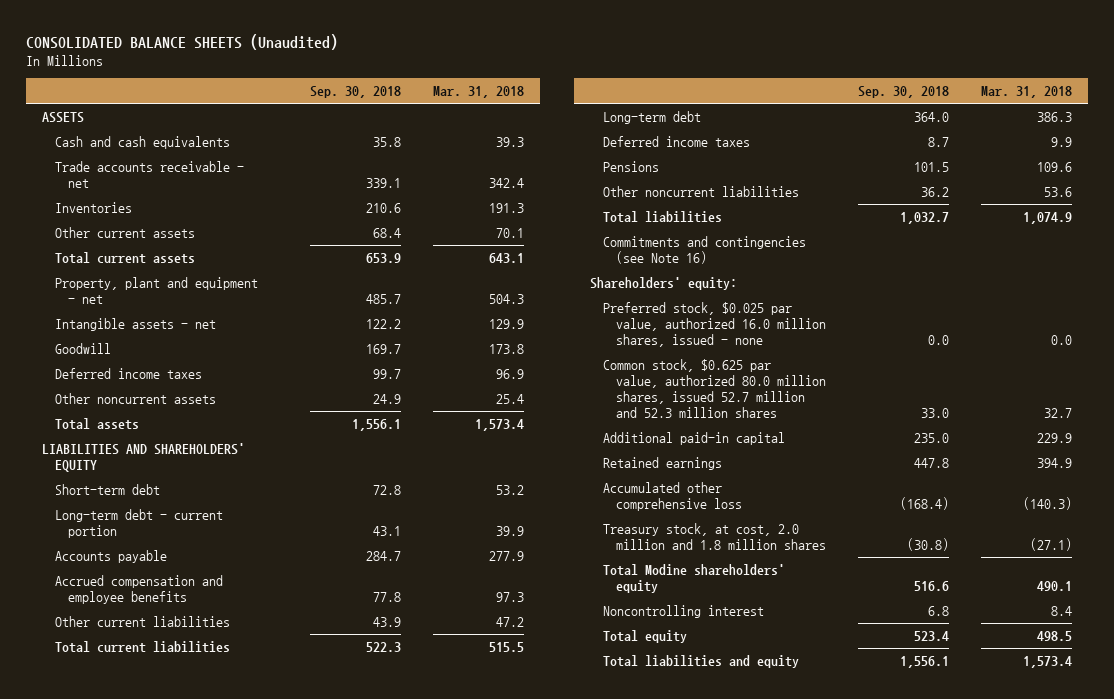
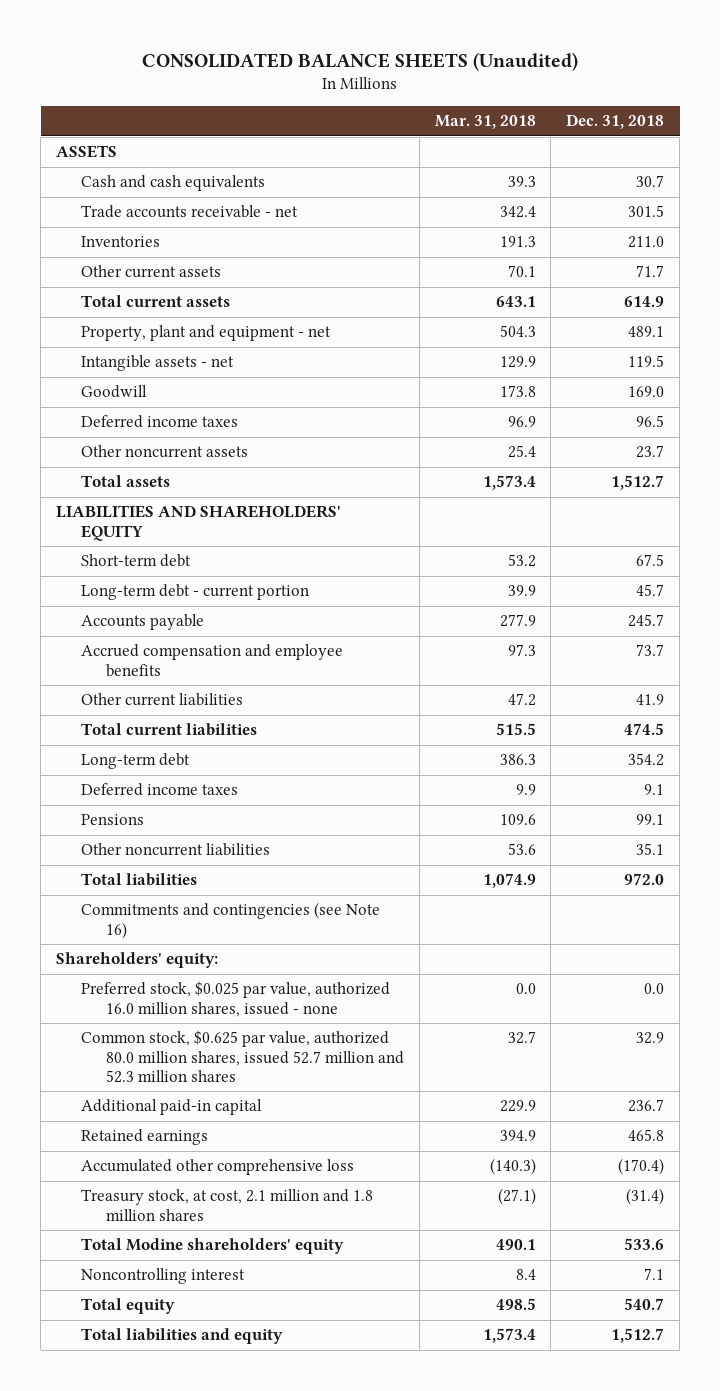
[310,86,402,99] Sep. 30, 2018 -> none
none -> [566,114,665,130] Dec. 31, 2018
[603,522,827,550] Treasury stock, at cost, 2.0 million and 1.8 million shares -> [80,1189,373,1221] Treasury stock, at cost, 2.1 million and 1.8 million shares

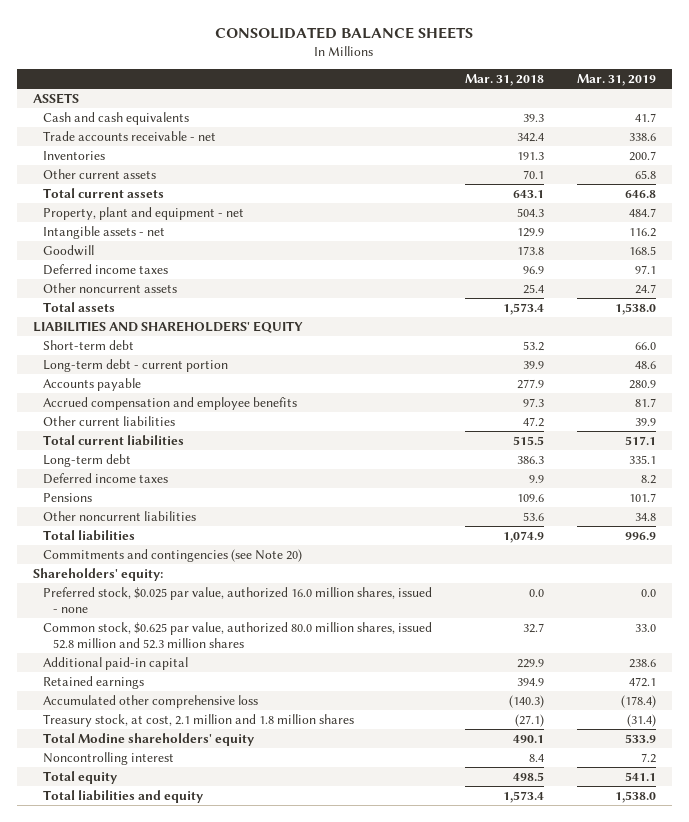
[142,51,579,71] CONSOLIDATED BALANCE SHEETS (Unaudited) -> [215,26,474,39] CONSOLIDATED BALANCE SHEETS
[566,114,665,130] Dec. 31, 2018 -> none
none -> [576,73,656,86] Mar. 31, 2019
[80,902,380,939] Commitments and contingencies (see Note 16) -> [42,548,302,562] Commitments and contingencies (see Note 20)
[80,1030,405,1083] Common stock, $0.625 par value, authorized 80.0 million shares, issued 52.7 million and 52.3 million shares -> [42,621,432,649] Common stock, $0.625 par value, authorized 80.0 million shares, issued 52.8 million and 52.3 million shares

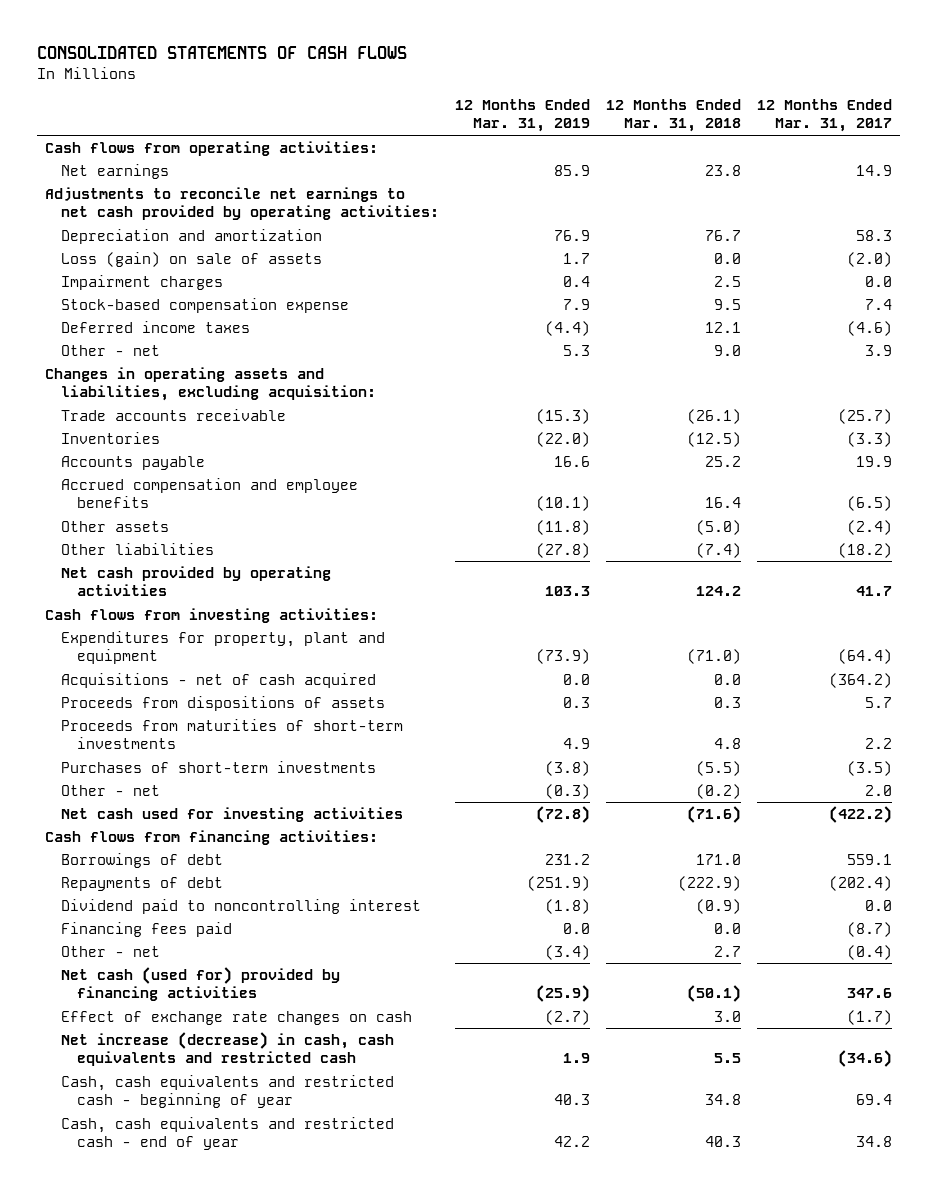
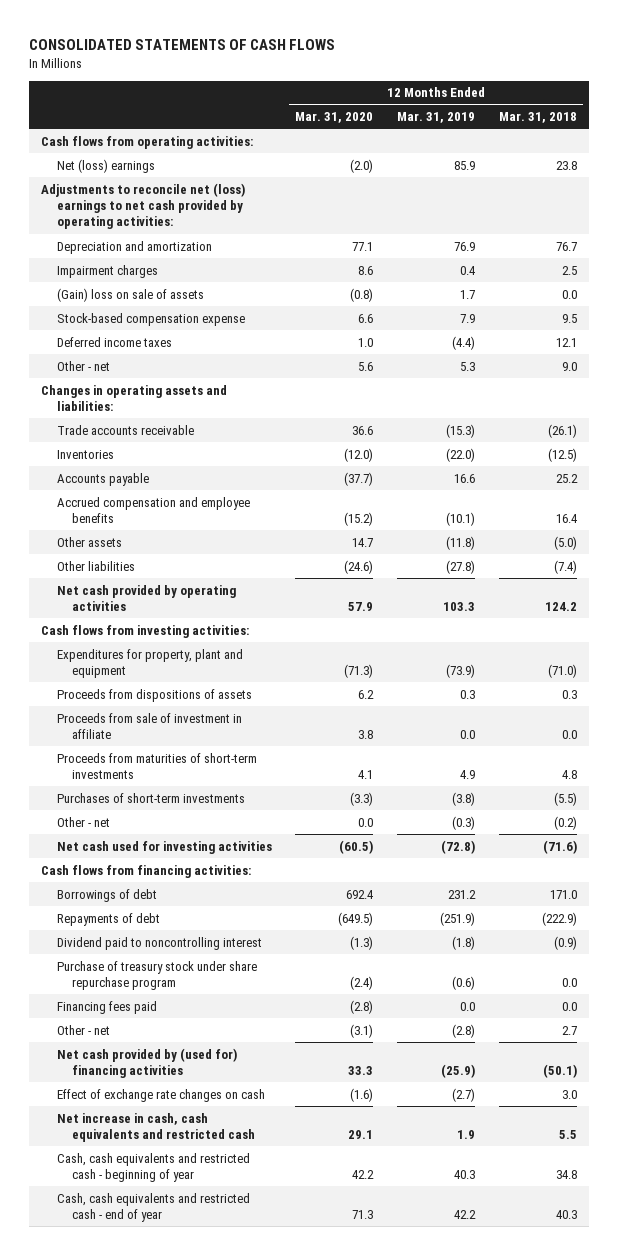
[756,98,892,133] 12 Months Ended Mar. 31, 2017 -> none
none -> [295,112,374,124] Mar. 31, 2020
[60,163,169,179] Net earnings -> [56,158,155,173] Net (loss) earnings
[44,186,439,221] Adjustments to reconcile net earnings to net cash provided by operating activities: -> [41,182,246,230] Adjustments to reconcile net (loss) earnings to net cash provided by operating activities:
[60,251,322,267] Loss (gain) on sale of assets -> none
none -> [56,287,204,302] (Gain) loss on sale of assets
[44,366,376,402] Changes in operating assets and liabilities, excluding acquisition: -> [41,384,228,411] Changes in operating assets and liabilities:
[60,672,376,688] Acquisitions - net of cash acquired -> none
none -> [56,712,242,739] Proceeds from sale of investment in affiliate
none -> [56,960,257,990] Purchase of treasury stock under share repurchase program
[544,944,590,960] (3.4) -> [452,1023,476,1038] (2.8)
[60,966,340,1002] Net cash (used for) provided by financing activities -> [56,1047,237,1078] Net cash provided by (used for) financing activities
[60,1031,394,1067] Net increase (decrease) in cash, cash equivalents and restricted cash -> [56,1112,256,1142] Net increase in cash, cash equivalents and restricted cash

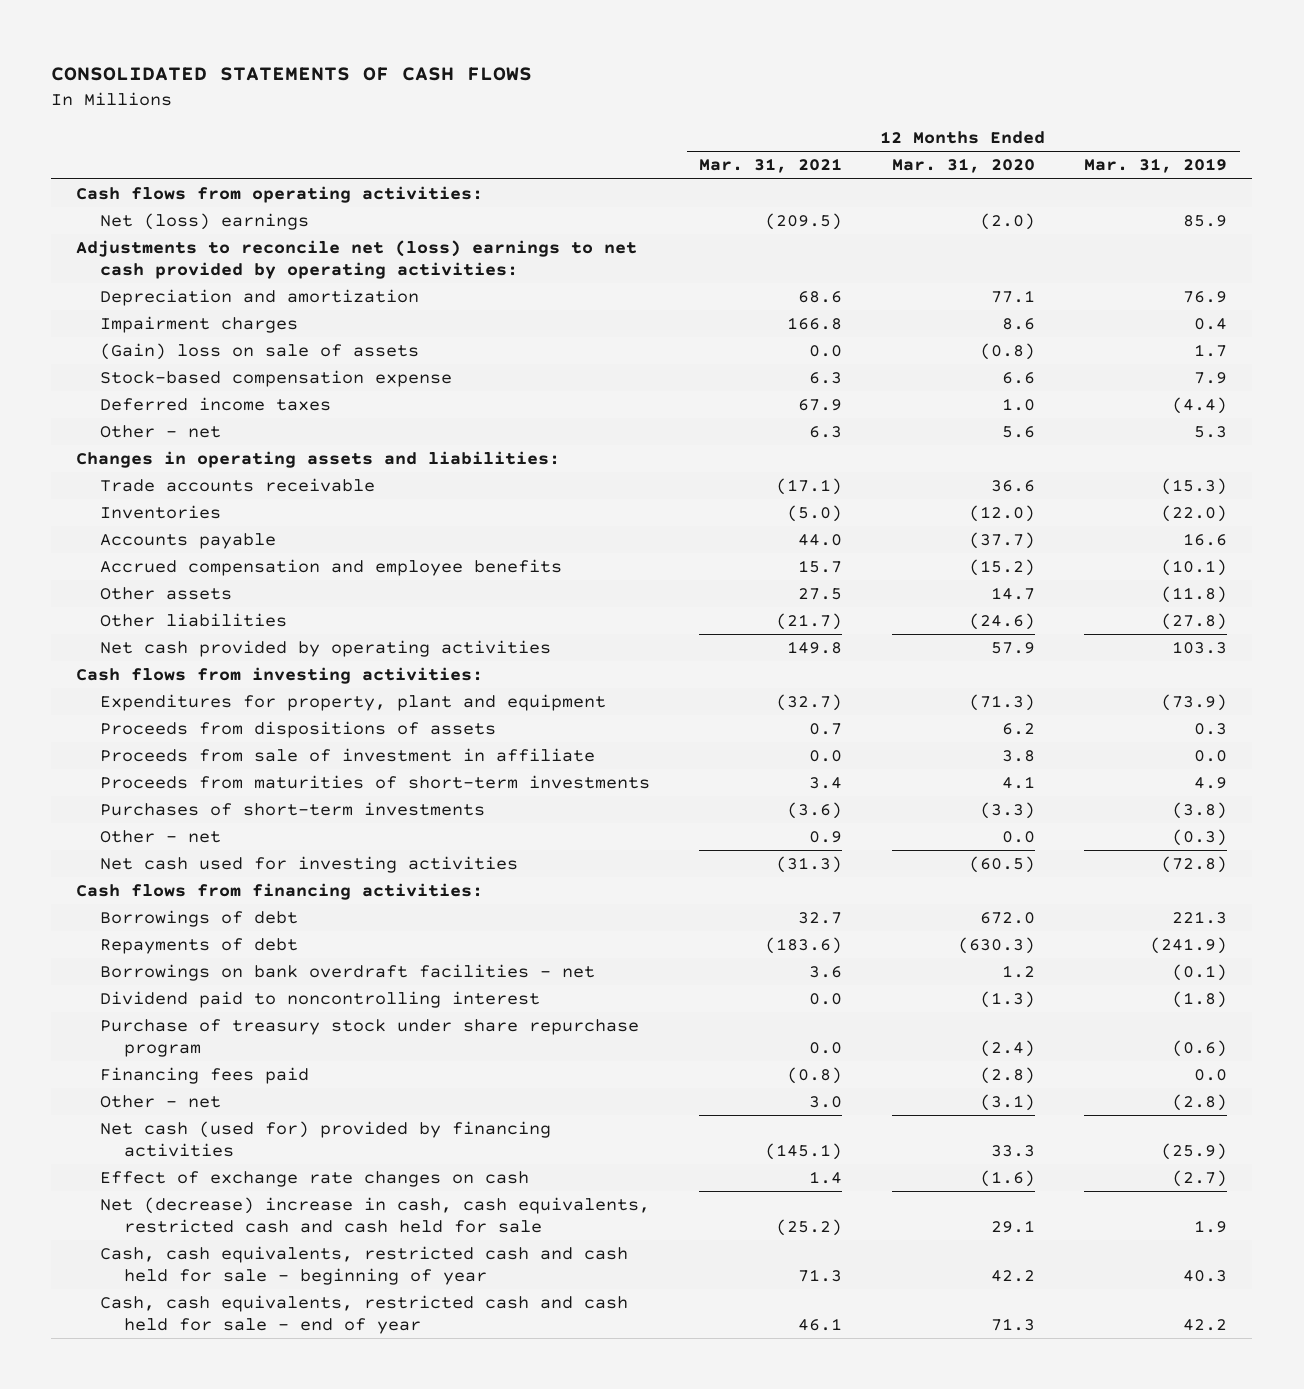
[498,112,577,124] Mar. 31, 2018 -> none
none -> [699,158,843,174] Mar. 31, 2021
[346,889,375,899] 692.4 -> [979,912,1035,925] 672.0
[448,889,477,899] 231.2 -> [1172,911,1228,925] 221.3
[338,911,374,926] (649.5) -> [957,937,1035,955] (630.3)
[440,911,476,926] (251.9) -> [1150,937,1228,955] (241.9)
none -> [99,964,595,982] Borrowings on bank overdraft facilities - net
[56,1047,237,1078] Net cash provided by (used for) financing activities -> [99,1121,551,1157] Net cash (used for) provided by financing activities
[56,1112,256,1142] Net increase in cash, cash equivalents and restricted cash -> [99,1197,650,1233] Net (decrease) increase in cash, cash equivalents, restricted cash and cash held for sale
[56,1152,250,1182] Cash, cash equivalents and restricted cash - beginning of year -> [99,1246,628,1285] Cash, cash equivalents, restricted cash and cash held for sale - beginning of year
[56,1192,250,1222] Cash, cash equivalents and restricted cash - end of year -> [99,1295,628,1334] Cash, cash equivalents, restricted cash and cash held for sale - end of year

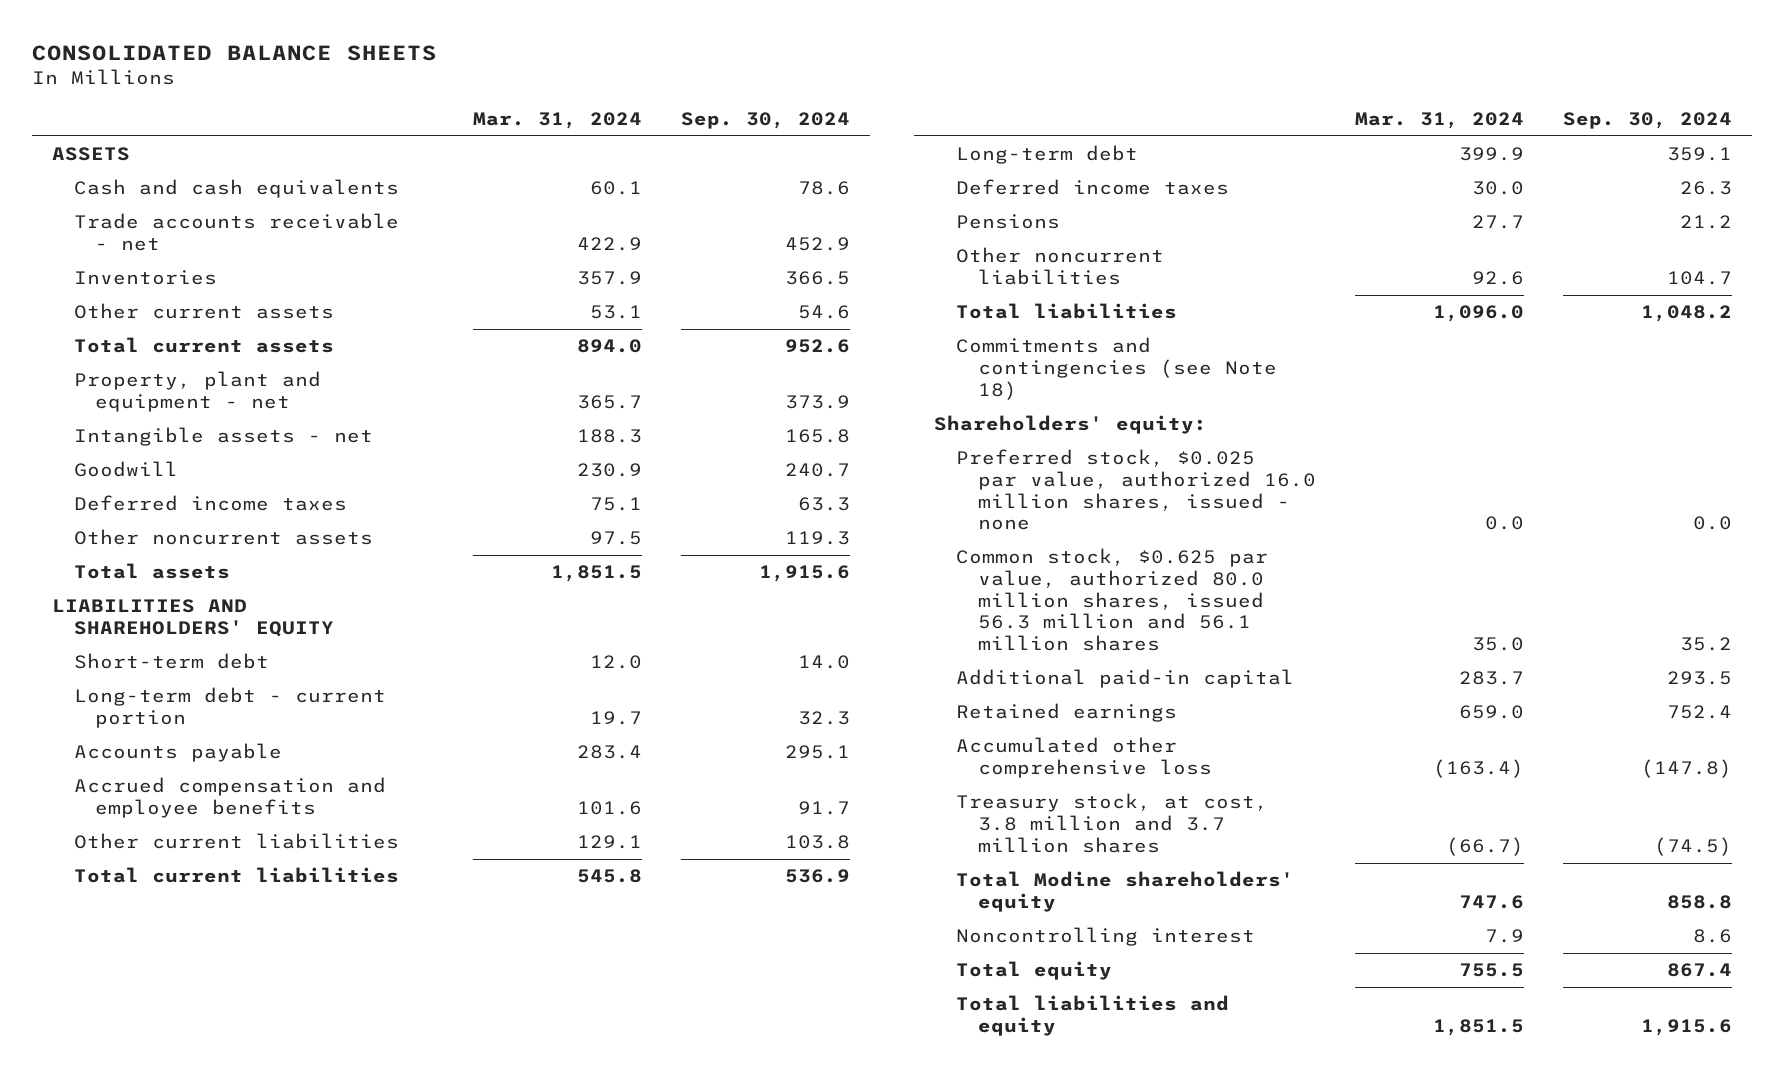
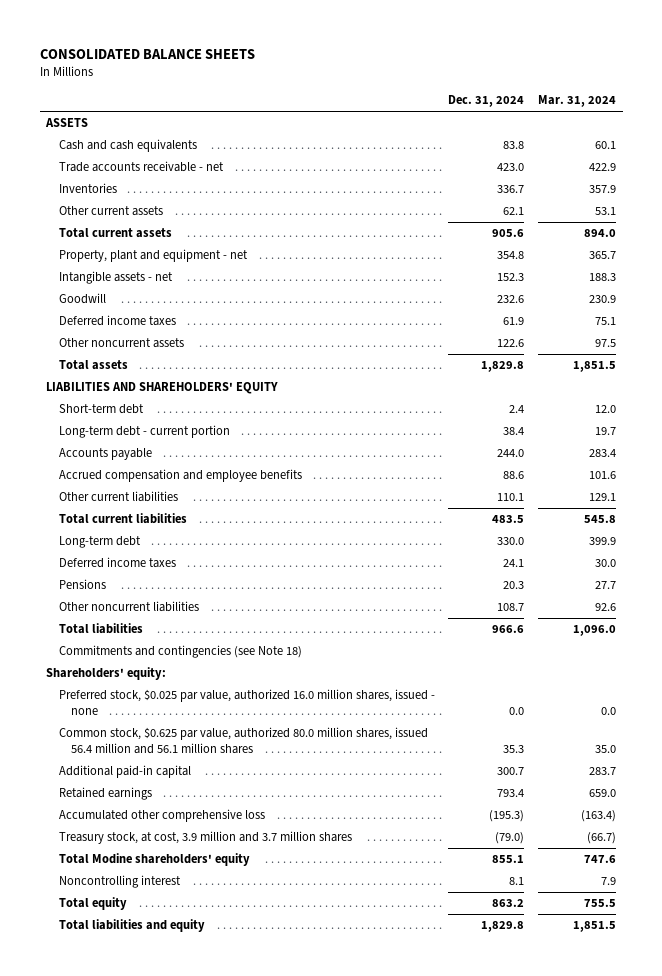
[681,111,851,129] Sep. 30, 2024 -> none
none -> [448,95,525,108] Dec. 31, 2024
[955,548,1268,652] Common stock, $0.625 par value, authorized 80.0 million shares, issued 56.3 million and 56.1 million shares -> [58,727,428,754] Common stock, $0.625 par value, authorized 80.0 million shares, issued 56.4 million and 56.1 million shares
[955,793,1268,853] Treasury stock, at cost, 3.8 million and 3.7 million shares -> [58,831,352,845] Treasury stock, at cost, 3.9 million and 3.7 million shares

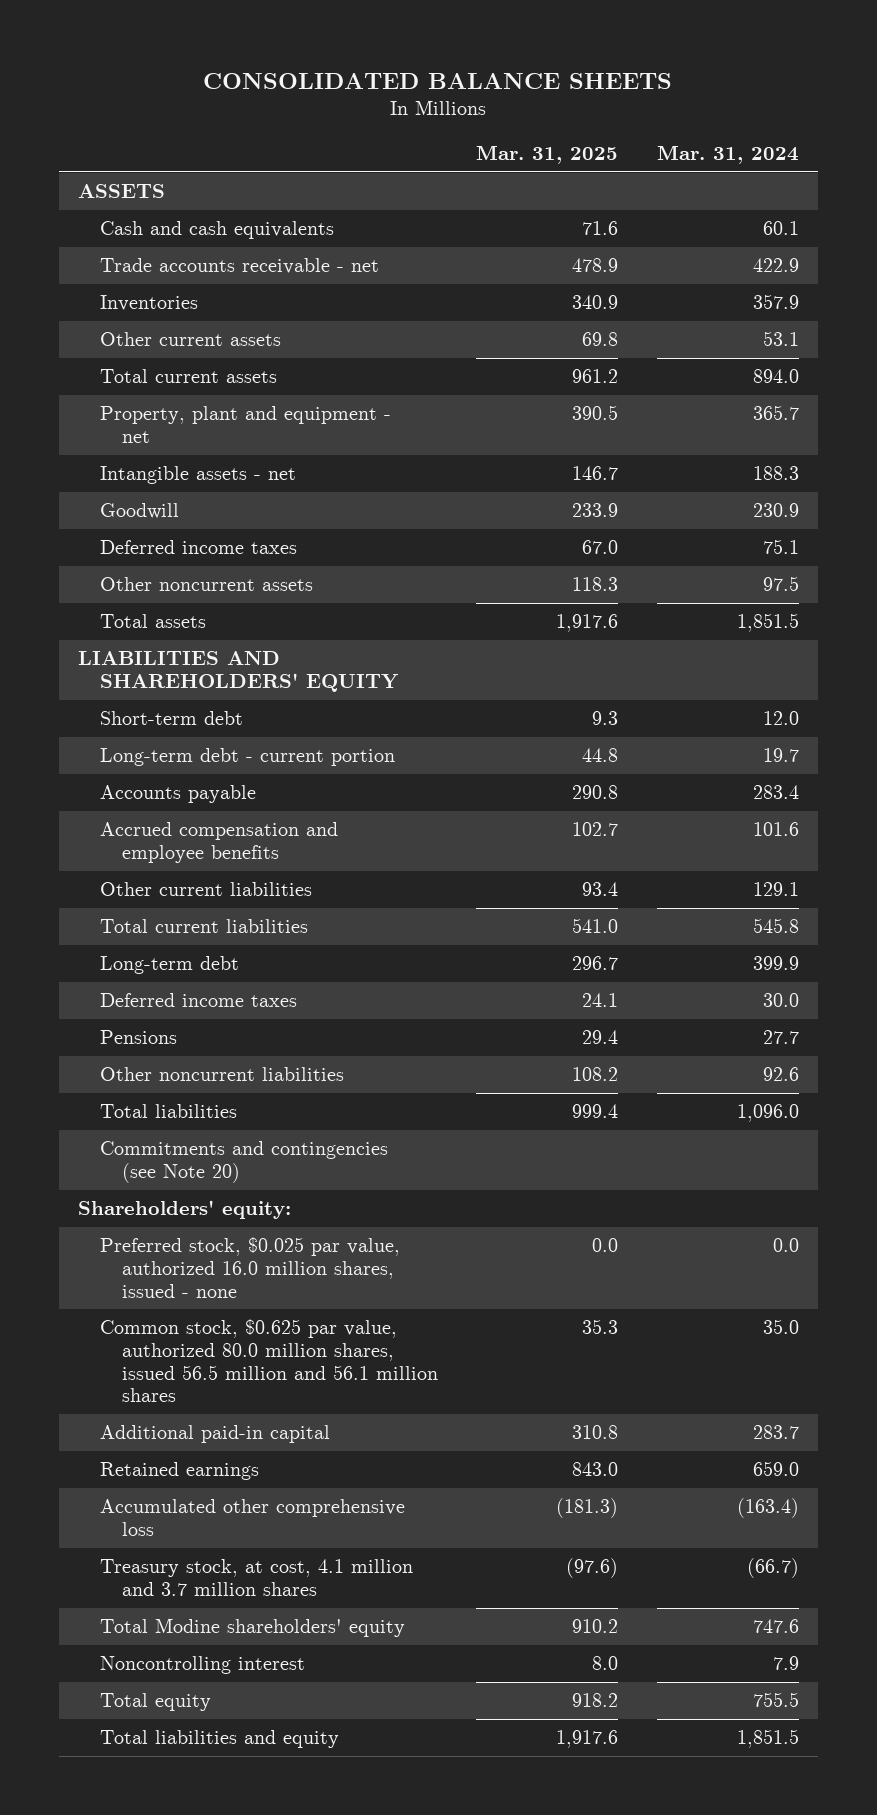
[448,95,525,108] Dec. 31, 2024 -> none
none -> [476,145,619,165] Mar. 31, 2025
[58,645,302,659] Commitments and contingencies (see Note 18) -> [99,1141,388,1183] Commitments and contingencies (see Note 20)
[58,727,428,754] Common stock, $0.625 par value, authorized 80.0 million shares, issued 56.4 million and 56.1 million shares -> [99,1319,438,1403] Common stock, $0.625 par value, authorized 80.0 million shares, issued 56.5 million and 56.1 million shares
[58,831,352,845] Treasury stock, at cost, 3.9 million and 3.7 million shares -> [99,1559,413,1596] Treasury stock, at cost, 4.1 million and 3.7 million shares

